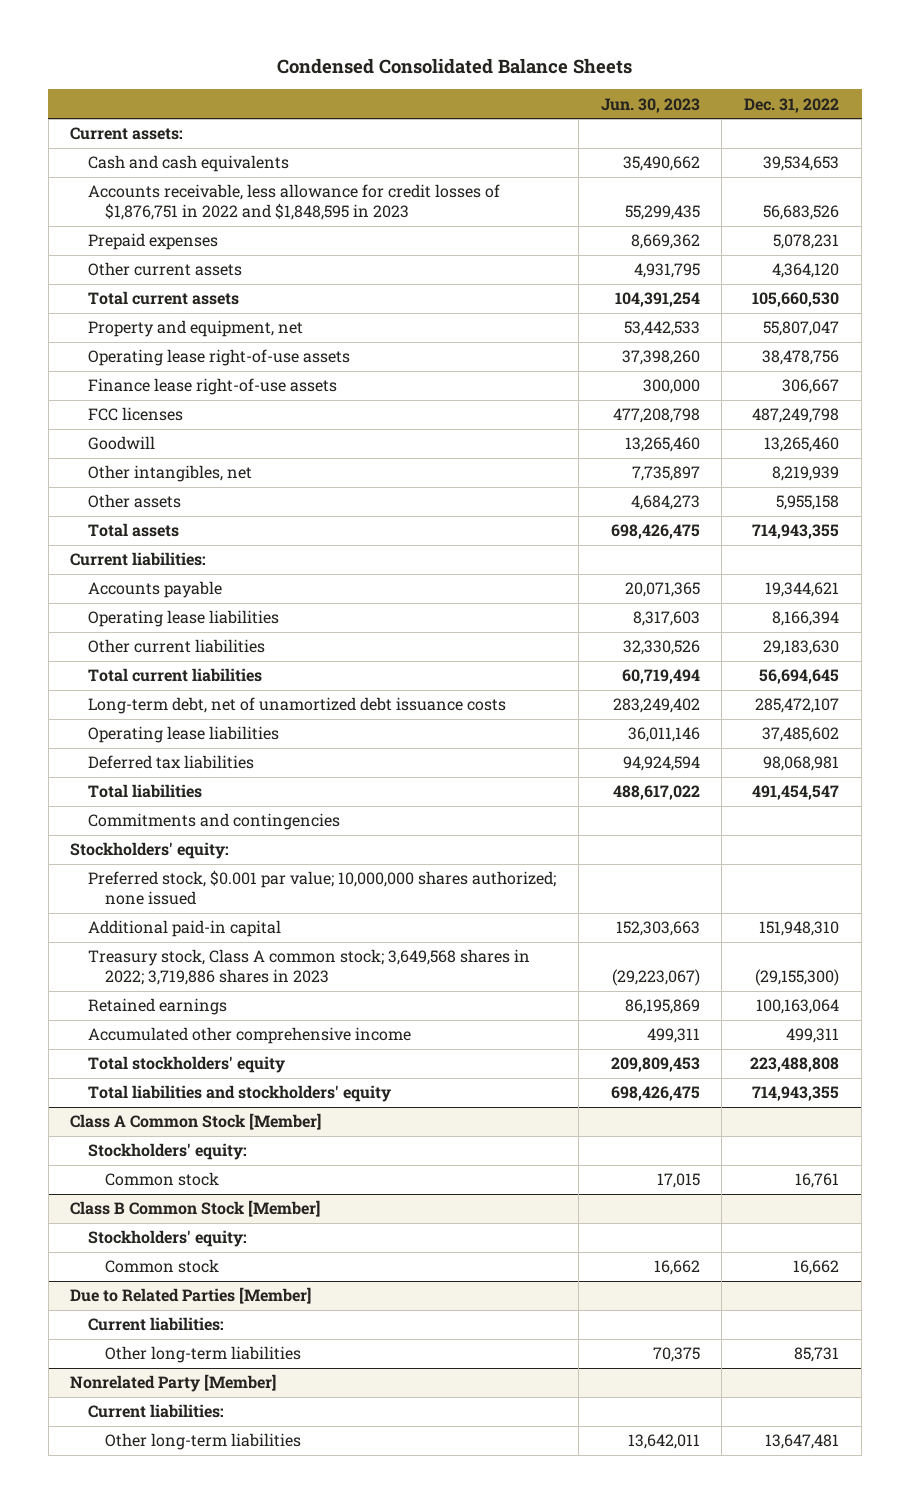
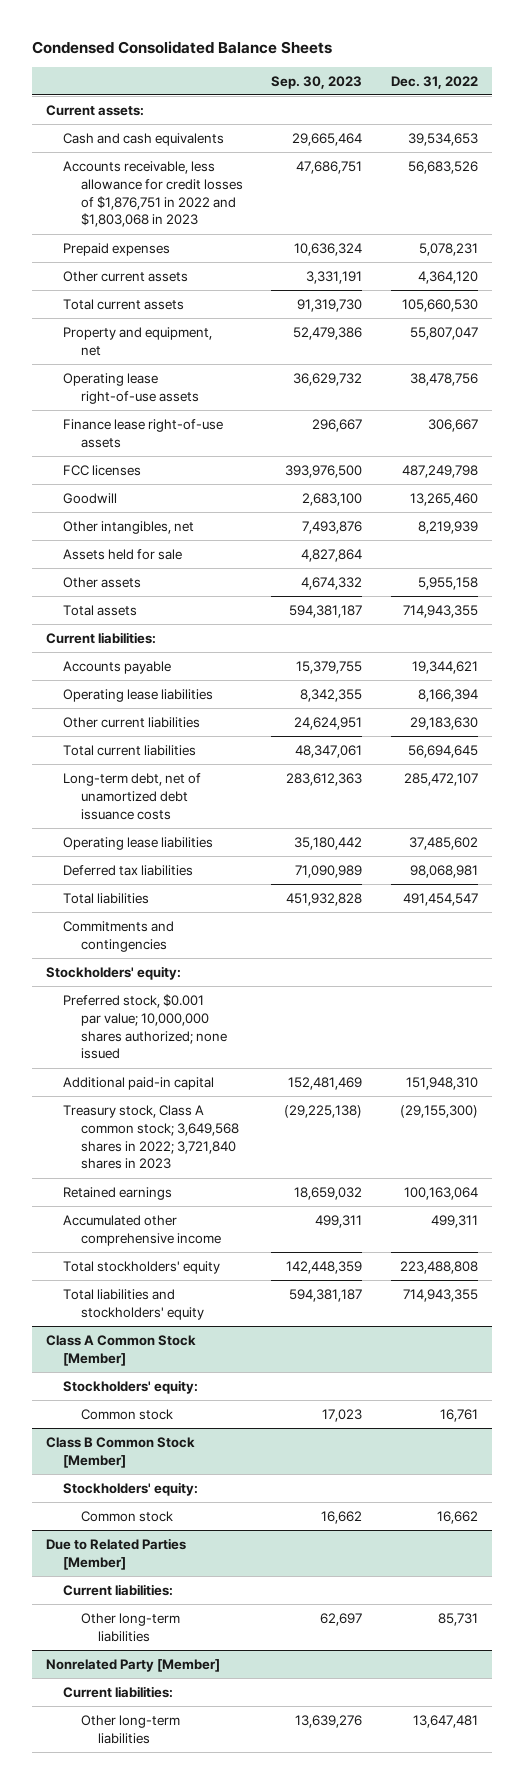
[600,97,700,113] Jun. 30, 2023 -> none
none -> [271,75,363,89] Sep. 30, 2023
[87,184,500,220] Accounts receivable, less allowance for credit losses of $1,876,751 in 2022 and $1,848,595 in 2023 -> [63,161,243,228] Accounts receivable, less allowance for credit losses of $1,876,751 in 2022 and $1,803,068 in 2023
none -> [63,549,183,561] Assets held for sale
[87,949,530,985] Treasury stock, Class A common stock; 3,649,568 shares in 2022; 3,719,886 shares in 2023 -> [63,1105,239,1170] Treasury stock, Class A common stock; 3,649,568 shares in 2022; 3,721,840 shares in 2023

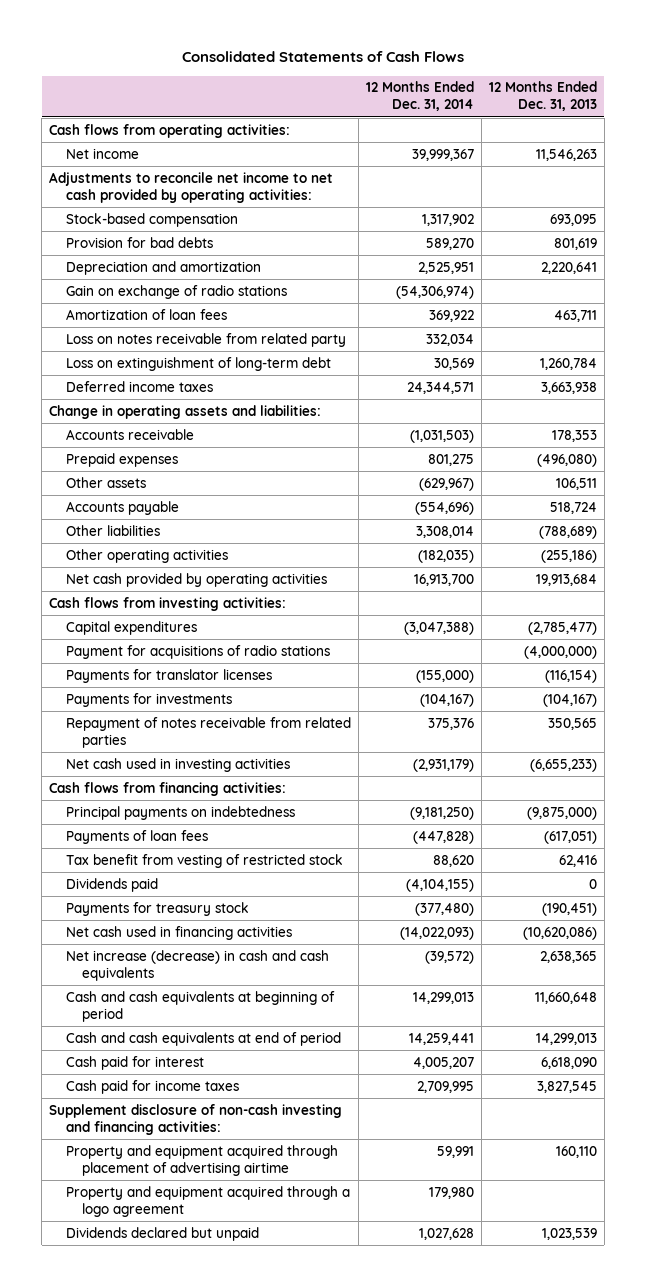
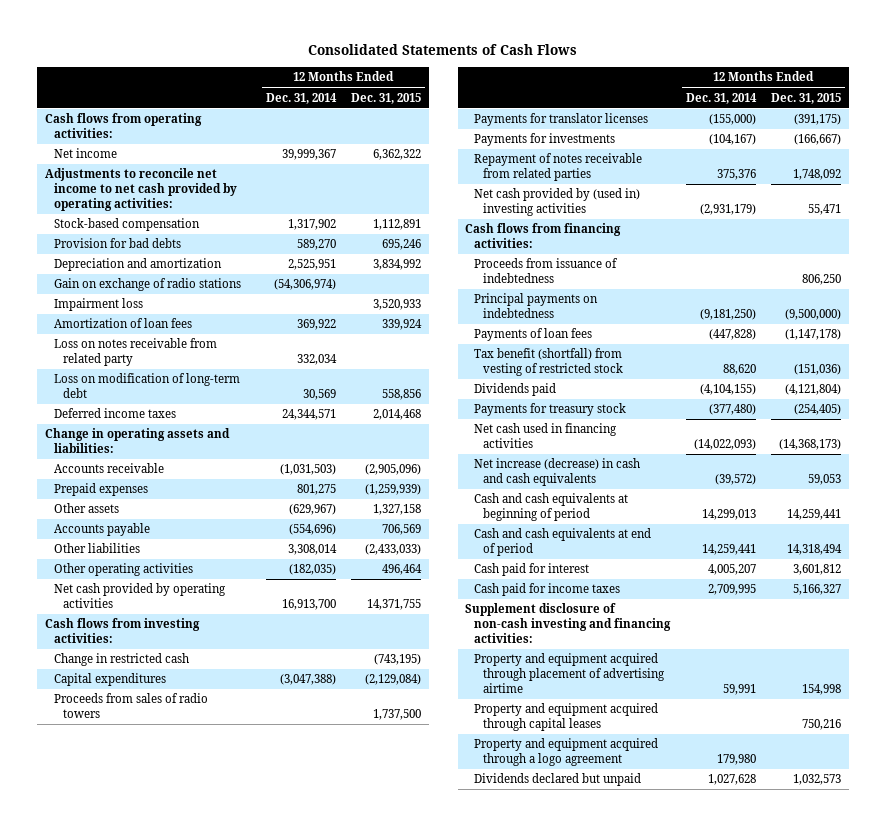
[488,81,597,112] 12 Months Ended Dec. 31, 2013 -> none
none -> [350,92,421,104] Dec. 31, 2015
none -> [54,298,144,312] Impairment loss
[65,356,331,371] Loss on extinguishment of long-term debt -> [54,373,241,399] Loss on modification of long-term debt
none -> [54,653,190,667] Change in restricted cash
[65,644,330,659] Payment for acquisitions of radio stations -> none
none -> [54,693,209,719] Proceeds from sales of radio towers
[65,757,290,772] Net cash used in investing activities -> [474,188,641,217] Net cash provided by (used in) investing activities
none -> [474,258,619,284] Proceeds from issuance of indebtedness
[65,853,343,868] Tax benefit from vesting of restricted stock -> [474,348,624,377] Tax benefit (shortfall) from vesting of restricted stock
none -> [474,703,659,732] Property and equipment acquired through capital leases

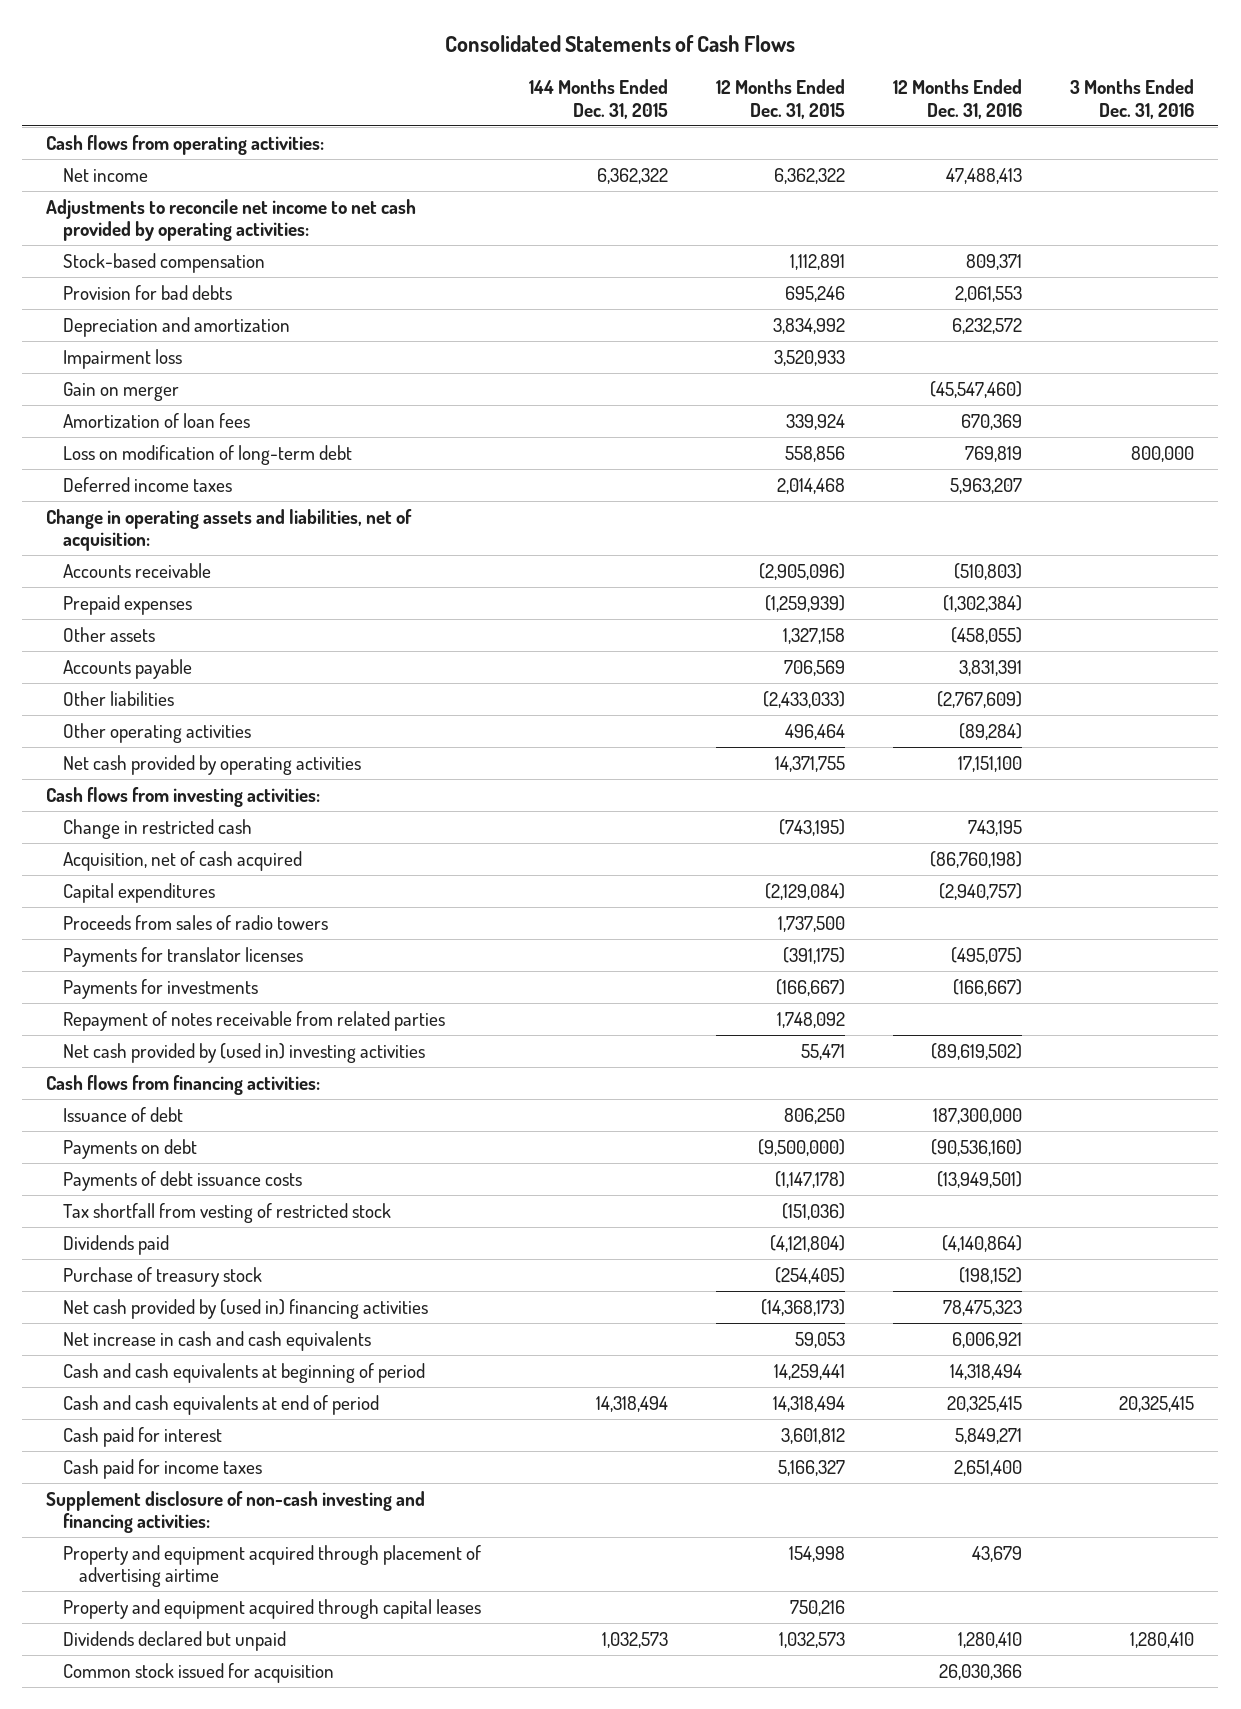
[265,92,337,104] Dec. 31, 2014 -> none
none -> [528,79,668,119] 144 Months Ended Dec. 31, 2015
none -> [893,79,1023,119] 12 Months Ended Dec. 31, 2016
none -> [1070,79,1195,119] 3 Months Ended Dec. 31, 2016
[54,278,242,292] Gain on exchange of radio stations -> none
none -> [62,381,179,401] Gain on merger
[54,338,218,367] Loss on notes receivable from related party -> none
[45,428,231,454] Change in operating assets and liabilities: -> [46,508,413,552] Change in operating assets and liabilities, net of acquisition:
none -> [62,850,302,871] Acquisition, net of cash acquired
[474,258,619,284] Proceeds from issuance of indebtedness -> [62,1106,183,1122] Issuance of debt
[474,293,599,319] Principal payments on indebtedness -> [62,1138,197,1159] Payments on debt
[474,328,593,342] Payments of loan fees -> [62,1170,302,1191] Payments of debt issuance costs
[474,348,624,377] Tax benefit (shortfall) from vesting of restricted stock -> [62,1202,391,1223] Tax shortfall from vesting of restricted stock
[474,403,627,417] Payments for treasury stock -> [62,1266,262,1287] Purchase of treasury stock
[474,423,618,449] Net cash used in financing activities -> [62,1298,428,1319] Net cash provided by (used in) financing activities
[474,458,641,487] Net increase (decrease) in cash and cash equivalents -> [62,1330,371,1351] Net increase in cash and cash equivalents
[474,738,659,767] Property and equipment acquired through a logo agreement -> none
none -> [62,1662,334,1683] Common stock issued for acquisition

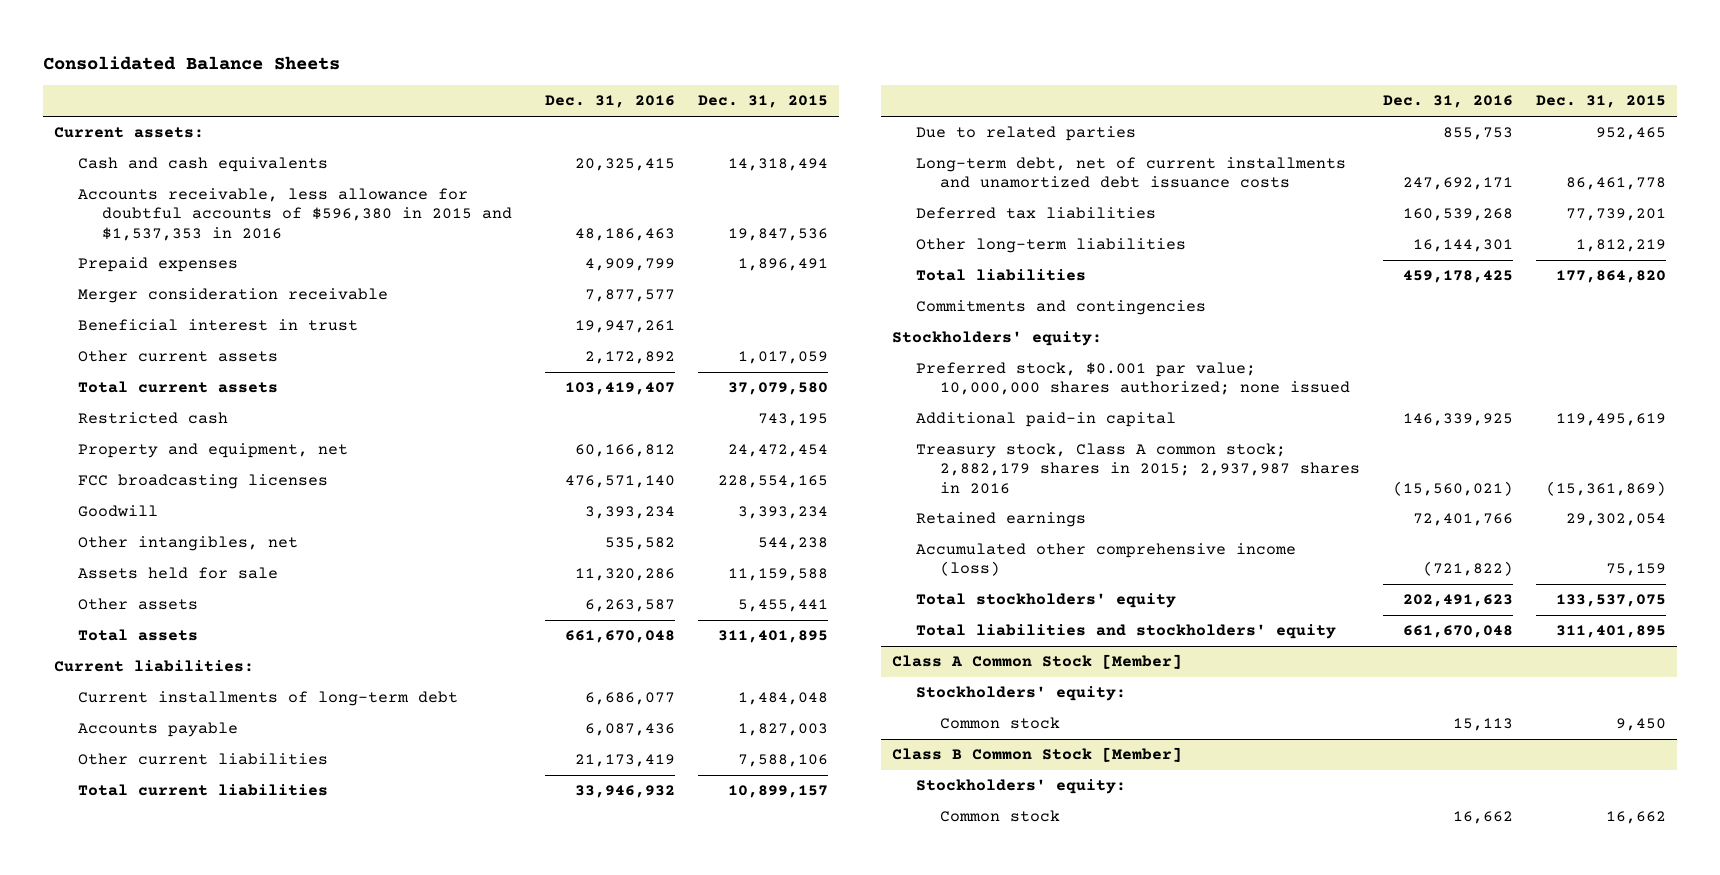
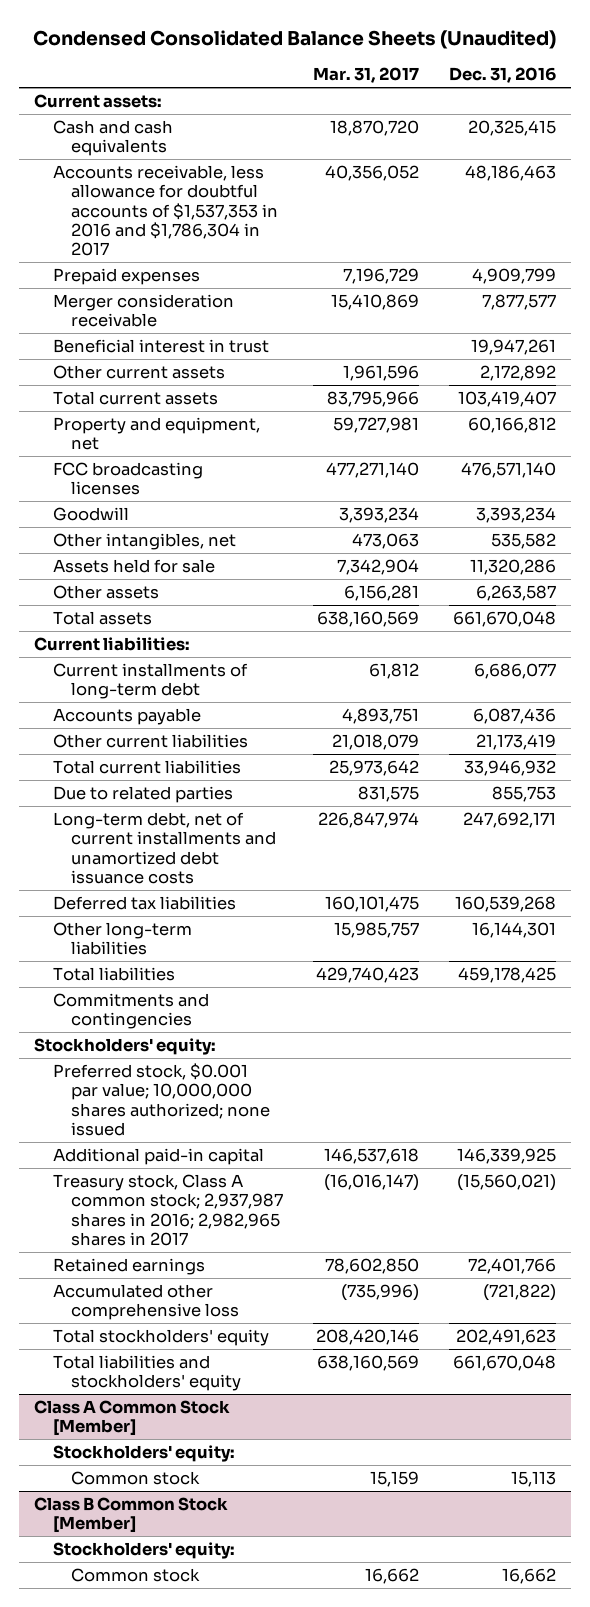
[42,55,340,70] Consolidated Balance Sheets -> [33,29,557,49] Condensed Consolidated Balance Sheets (Unaudited)
[697,95,828,109] Dec. 31, 2015 -> none
none -> [313,67,420,84] Mar. 31, 2017
[78,188,513,241] Accounts receivable, less allowance for doubtful accounts of $596,380 in 2015 and $1,537,353 in 2016 -> [52,165,279,257] Accounts receivable, less allowance for doubtful accounts of $1,537,353 in 2016 and $1,786,304 in 2017
[78,412,229,425] Restricted cash -> none
[916,443,1361,494] Treasury stock, Class A common stock; 2,882,179 shares in 2015; 2,937,987 shares in 2016 -> [52,1174,284,1247] Treasury stock, Class A common stock; 2,937,987 shares in 2016; 2,982,965 shares in 2017
[916,543,1297,577] Accumulated other comprehensive income (loss) -> [52,1284,240,1321] Accumulated other comprehensive loss

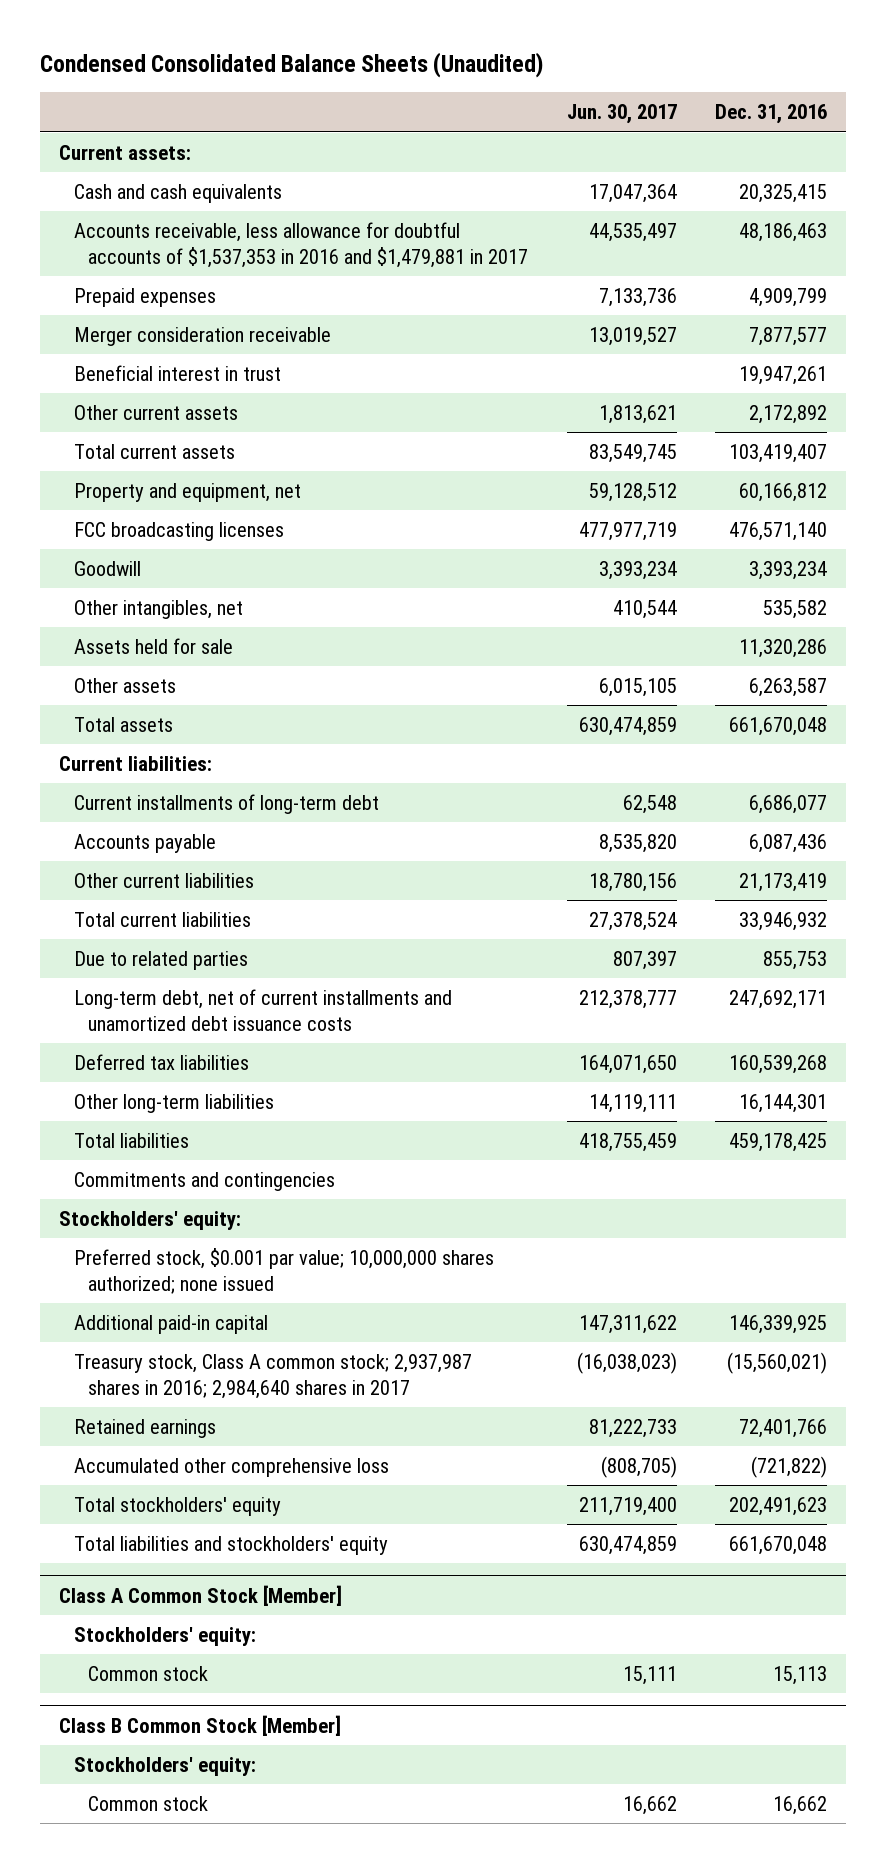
[313,67,420,84] Mar. 31, 2017 -> none
none -> [566,104,677,125] Jun. 30, 2017
[52,165,279,257] Accounts receivable, less allowance for doubtful accounts of $1,537,353 in 2016 and $1,786,304 in 2017 -> [73,221,529,268] Accounts receivable, less allowance for doubtful accounts of $1,537,353 in 2016 and $1,479,881 in 2017
[52,1174,284,1247] Treasury stock, Class A common stock; 2,937,987 shares in 2016; 2,982,965 shares in 2017 -> [73,1353,472,1399] Treasury stock, Class A common stock; 2,937,987 shares in 2016; 2,984,640 shares in 2017

